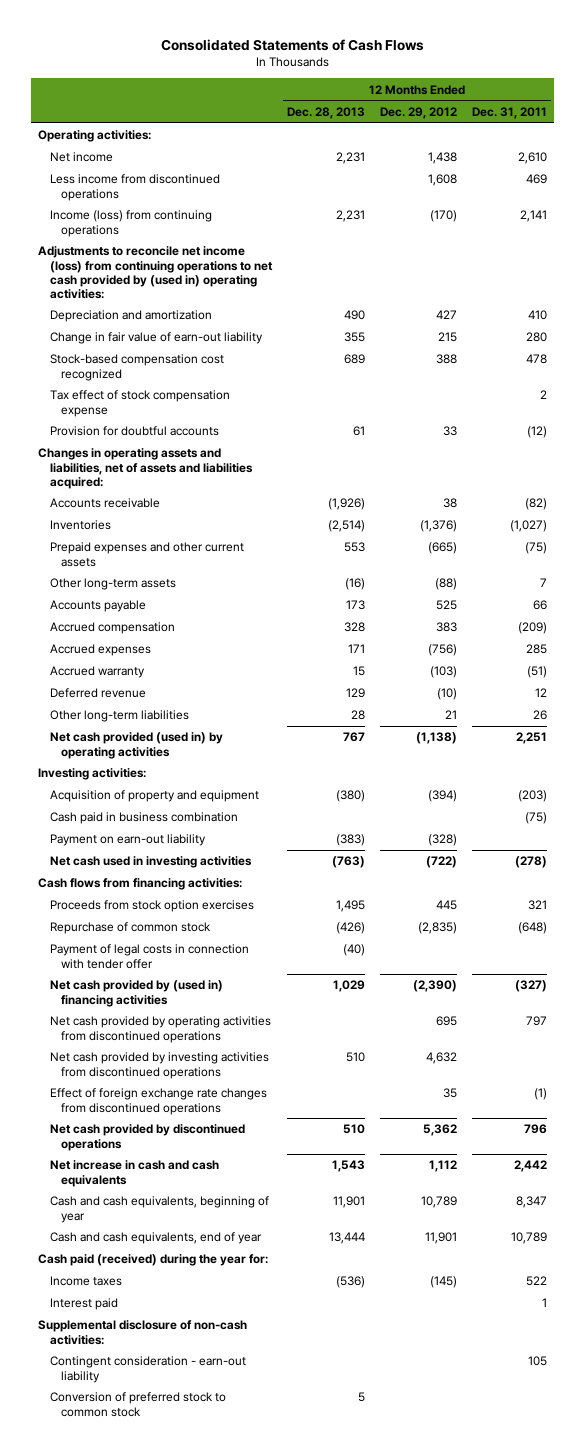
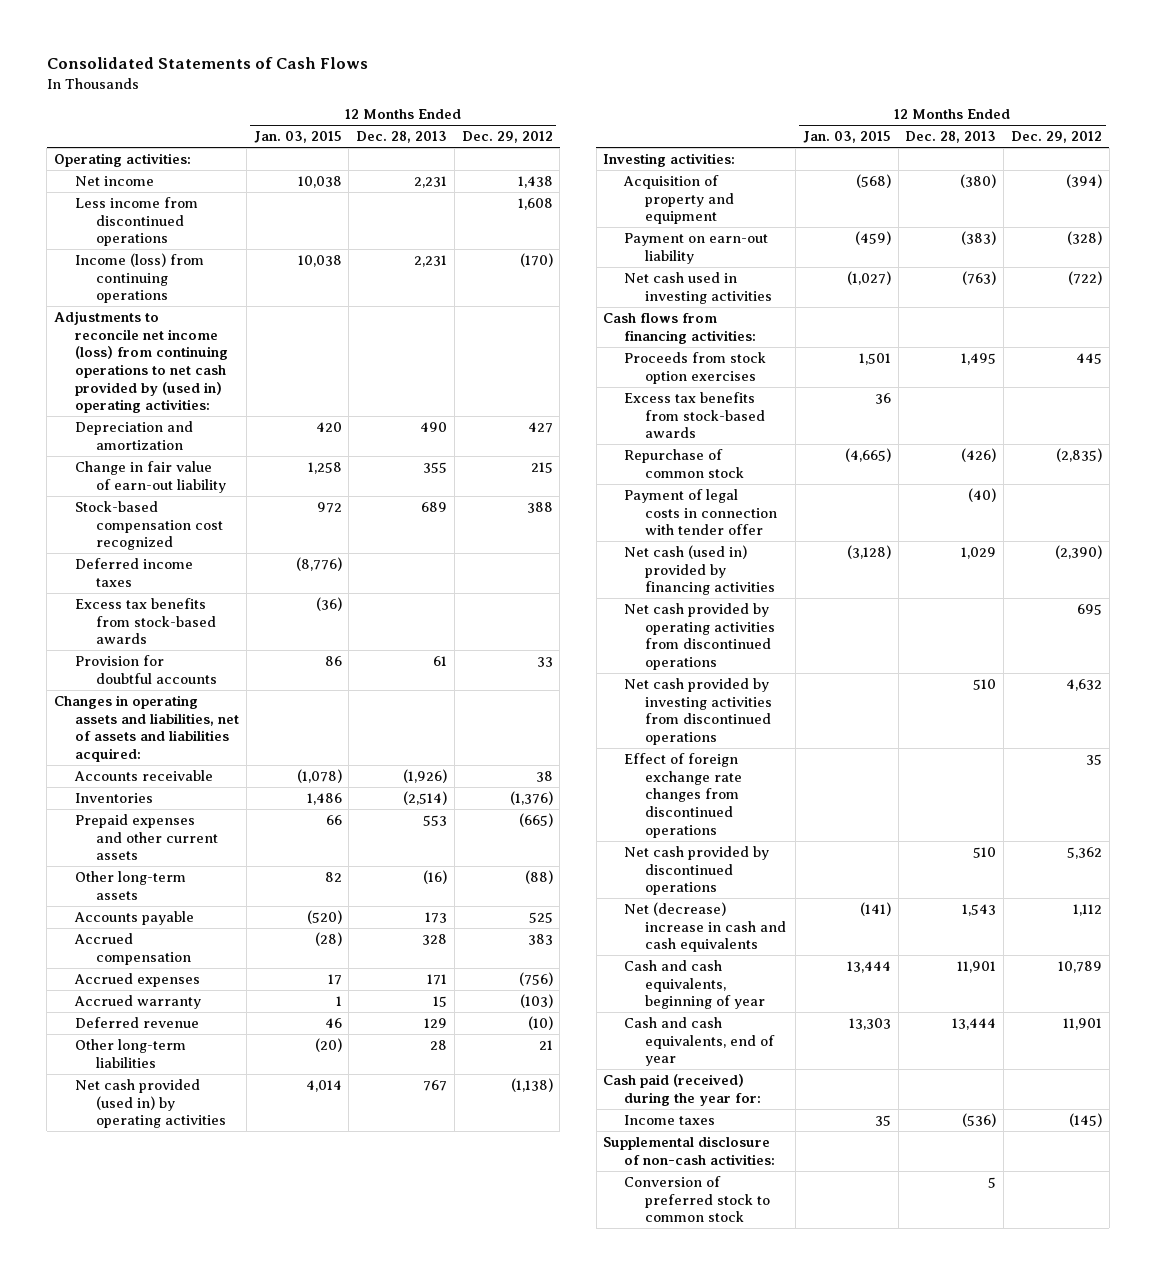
[471,106,547,119] Dec. 31, 2011 -> none
none -> [253,131,342,144] Jan. 03, 2015
[49,390,230,417] Tax effect of stock compensation expense -> none
none -> [74,558,193,587] Deferred income taxes
none -> [74,598,216,645] Excess tax benefits from stock-based awards
[49,812,238,825] Cash paid in business combination -> none
none -> [624,392,766,439] Excess tax benefits from stock-based awards
[49,980,223,1007] Net cash provided by (used in) financing activities -> [624,545,776,596] Net cash (used in) provided by financing activities
[49,1160,219,1187] Net increase in cash and cash equivalents -> [624,902,787,953] Net (decrease) increase in cash and cash equivalents
[49,1298,118,1311] Interest paid -> none
[49,1356,246,1383] Contingent consideration - earn-out liability -> none

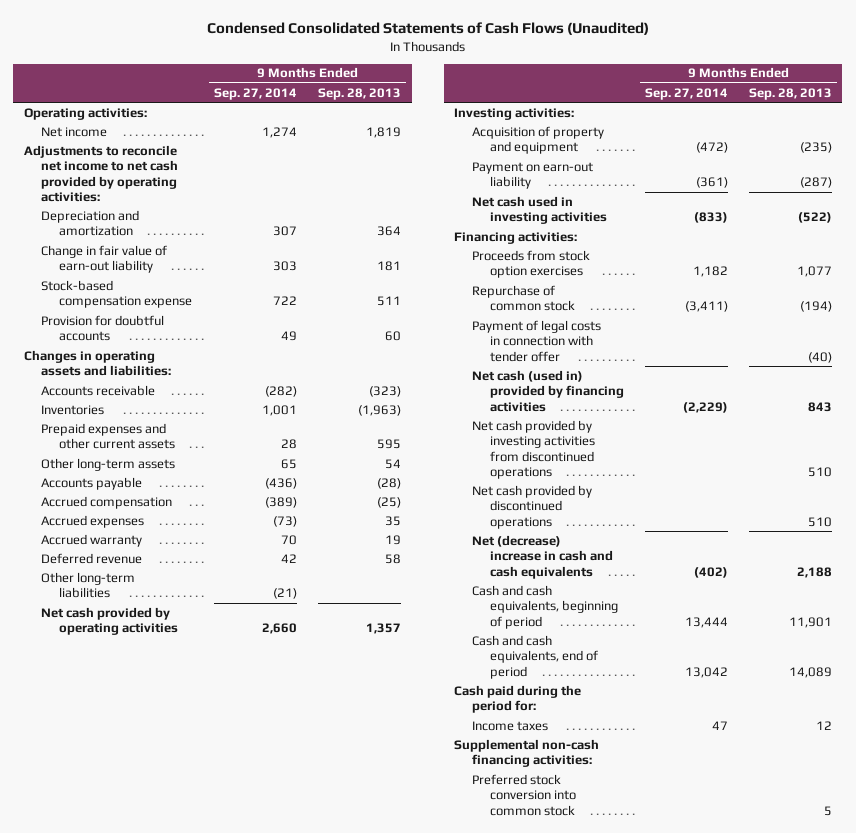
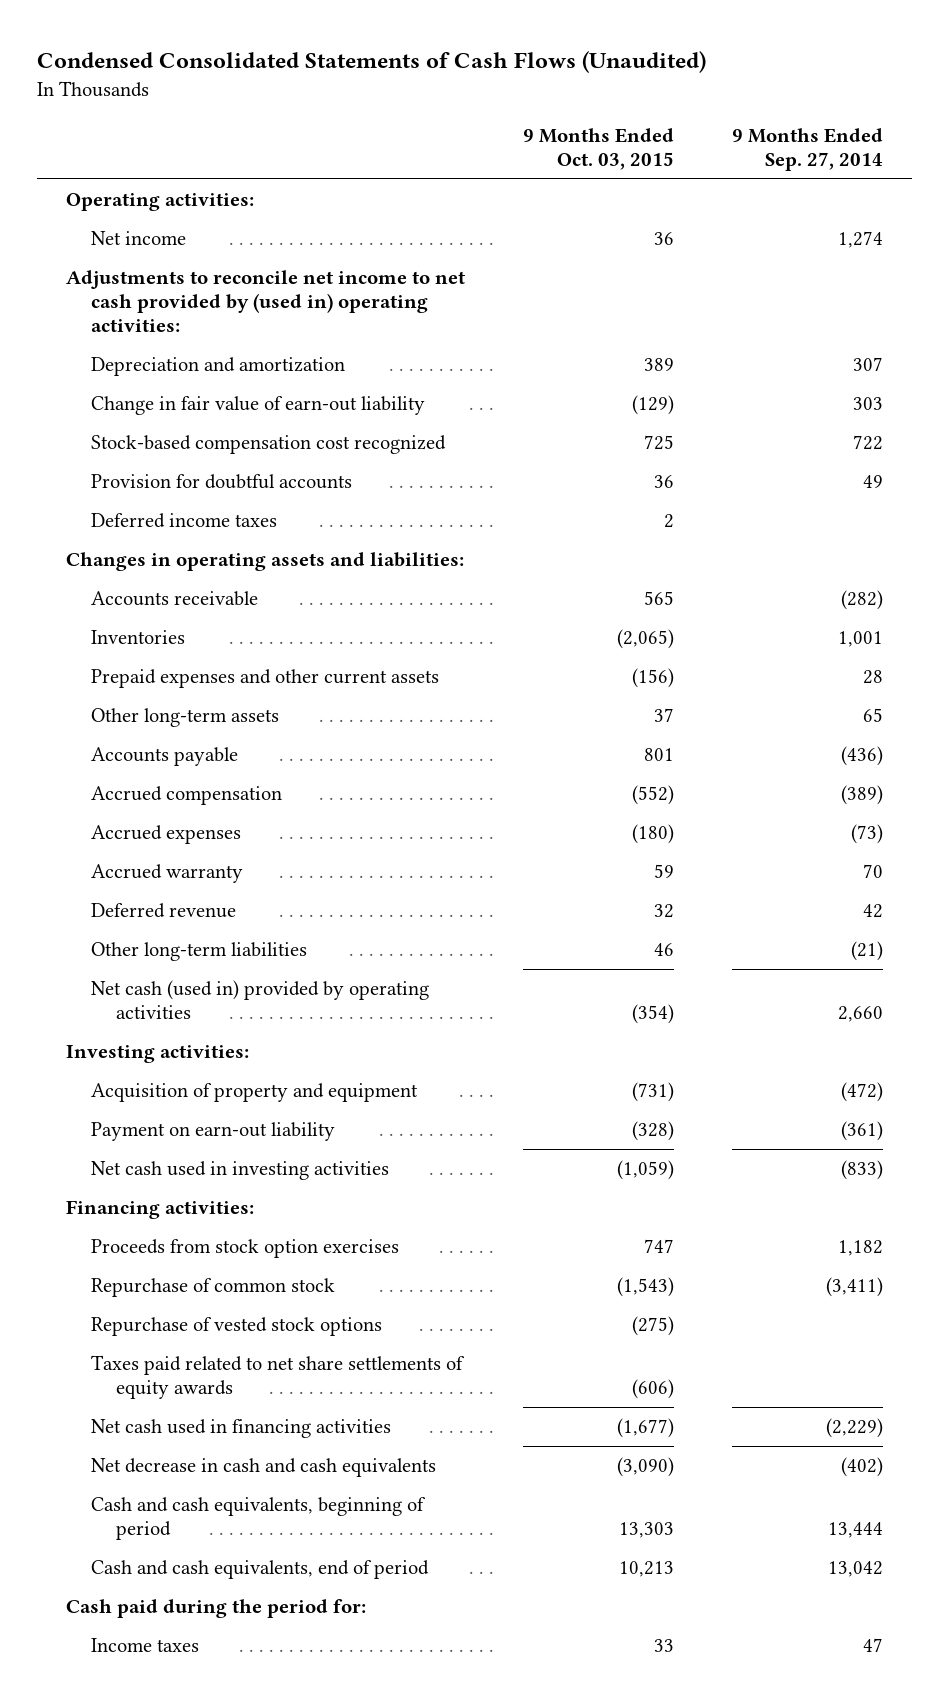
[318,87,402,100] Sep. 28, 2013 -> none
none -> [523,128,675,171] 9 Months Ended Oct. 03, 2015
[23,144,179,202] Adjustments to reconcile net income to net cash provided by operating activities: -> [65,270,465,333] Adjustments to reconcile net income to net cash provided by (used in) operating activities:
[41,279,193,309] Stock-based compensation expense -> [91,435,447,455] Stock-based compensation cost recognized
none -> [91,513,278,529] Deferred income taxes
[41,606,179,636] Net cash provided by operating activities -> [91,980,430,1020] Net cash (used in) provided by operating activities
[472,319,602,362] Payment of legal costs in connection with tender offer -> none
[472,419,596,479] Net cash provided by investing activities from discontinued operations -> none
[472,484,593,529] Net cash provided by discontinued operations -> none
none -> [91,1317,383,1337] Repurchase of vested stock options
none -> [91,1355,466,1400] Taxes paid related to net share settlements of equity awards
[472,369,625,412] Net cash (used in) provided by financing activities -> [91,1419,392,1439] Net cash used in financing activities
[472,534,614,579] Net (decrease) increase in cash and cash equivalents -> [91,1458,437,1478] Net decrease in cash and cash equivalents
[454,738,600,768] Supplemental non-cash financing activities: -> none
[472,773,577,816] Preferred stock conversion into common stock -> none

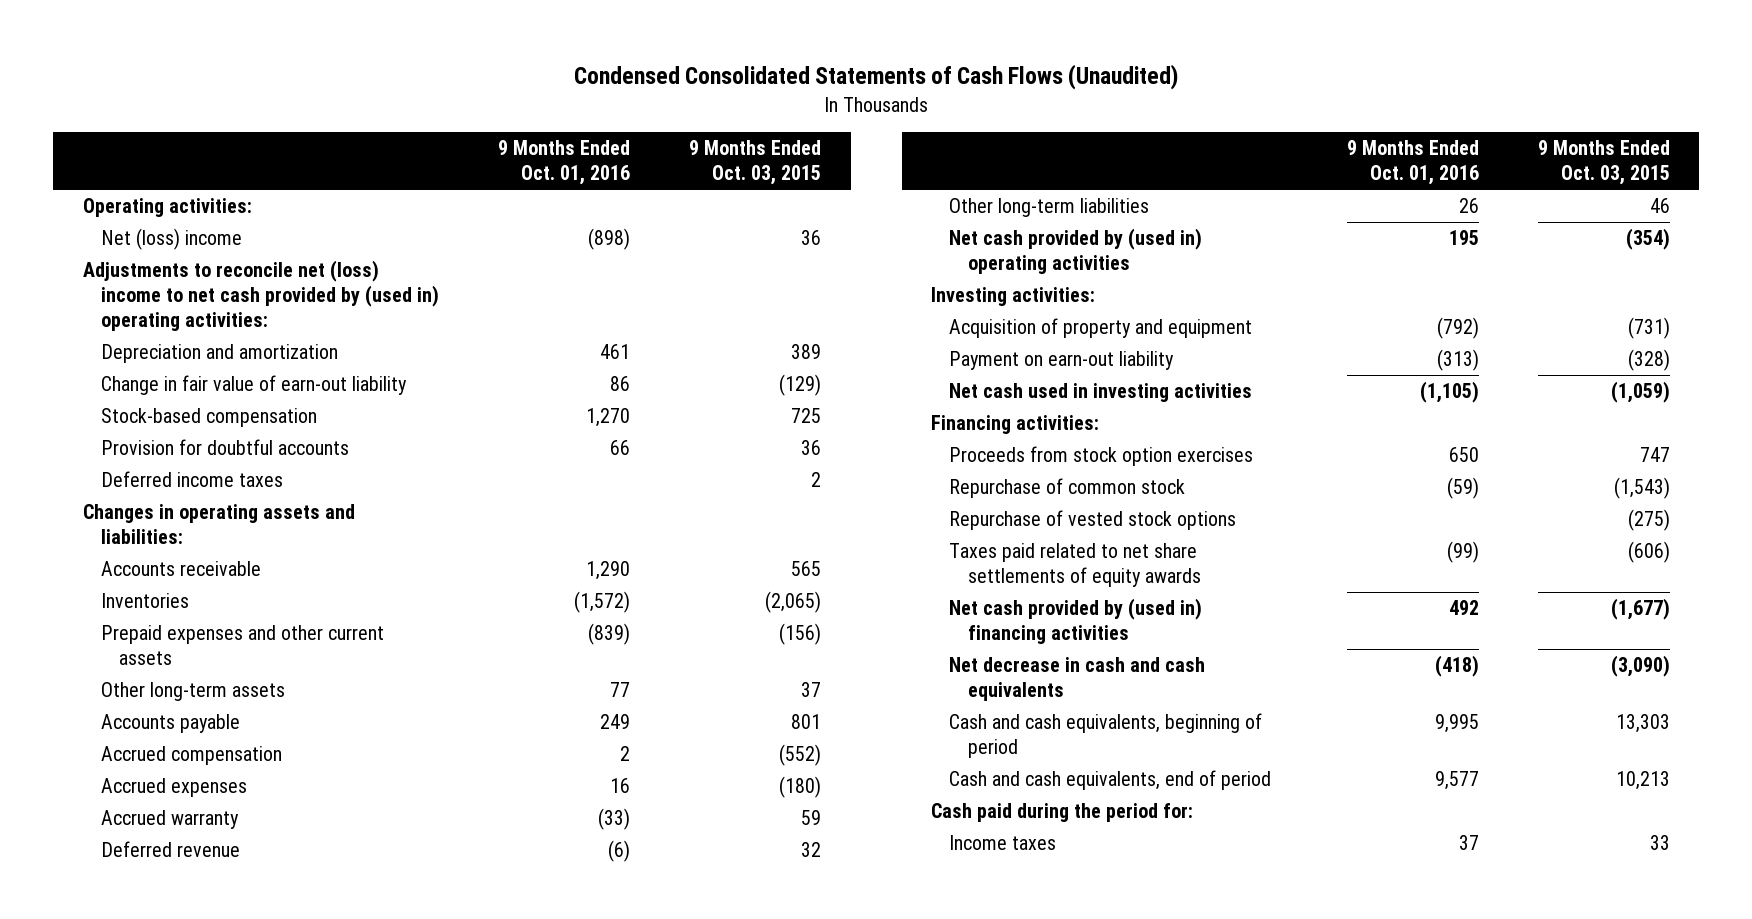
[732,128,884,172] 9 Months Ended Sep. 27, 2014 -> none
none -> [498,140,631,186] 9 Months Ended Oct. 01, 2016
[91,231,187,246] Net income -> [100,228,242,251] Net (loss) income
[65,270,465,333] Adjustments to reconcile net income to net cash provided by (used in) operating activities: -> [82,260,439,332] Adjustments to reconcile net (loss) income to net cash provided by (used in) operating activities:
[91,435,447,455] Stock-based compensation cost recognized -> [100,408,317,428] Stock-based compensation
[91,980,430,1020] Net cash (used in) provided by operating activities -> [949,228,1203,275] Net cash provided by (used in) operating activities
[91,1419,392,1439] Net cash used in financing activities -> [949,598,1203,645] Net cash provided by (used in) financing activities

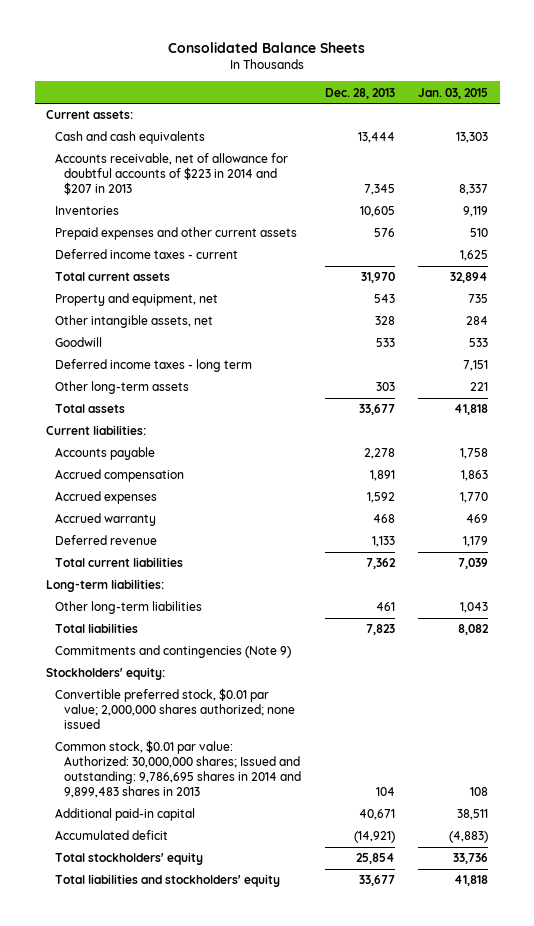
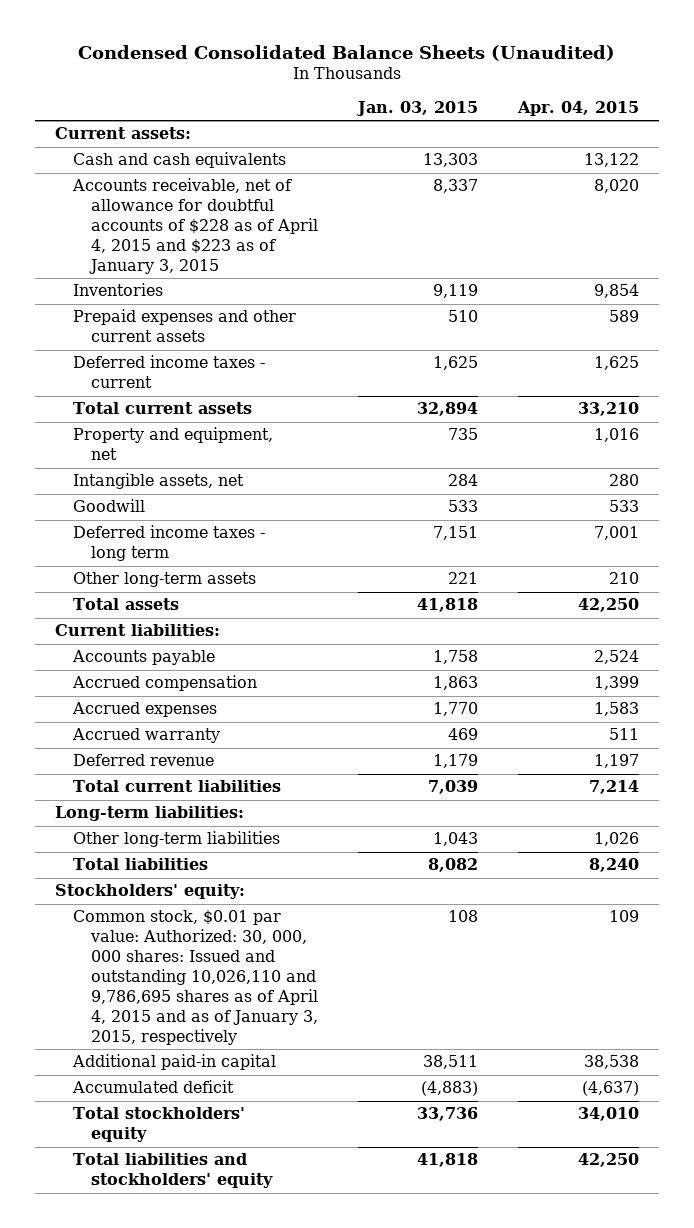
[168,42,366,54] Consolidated Balance Sheets -> [78,44,616,61] Condensed Consolidated Balance Sheets (Unaudited)
[324,87,395,99] Dec. 28, 2013 -> none
none -> [517,101,640,117] Apr. 04, 2015
[55,153,289,196] Accounts receivable, net of allowance for doubtful accounts of $223 in 2014 and $207 in 2013 -> [71,178,318,274] Accounts receivable, net of allowance for doubtful accounts of $228 as of April 4, 2015 and $223 as of January 3, 2015
[55,315,214,329] Other intangible assets, net -> [72,473,244,490] Intangible assets, net
[55,645,292,659] Commitments and contingencies (Note 9) -> none
[55,688,296,730] Convertible preferred stock, $0.01 par value; 2,000,000 shares authorized; none issued -> none
[55,740,302,799] Common stock, $0.01 par value: Authorized: 30,000,000 shares; Issued and outstanding: 9,786,695 shares in 2014 and 9,899,483 shares in 2013 -> [72,910,318,1045] Common stock, $0.01 par value: Authorized: 30, 000, 000 shares: Issued and outstanding 10,026,110 and 9,786,695 shares as of April 4, 2015 and as of January 3, 2015, respectively

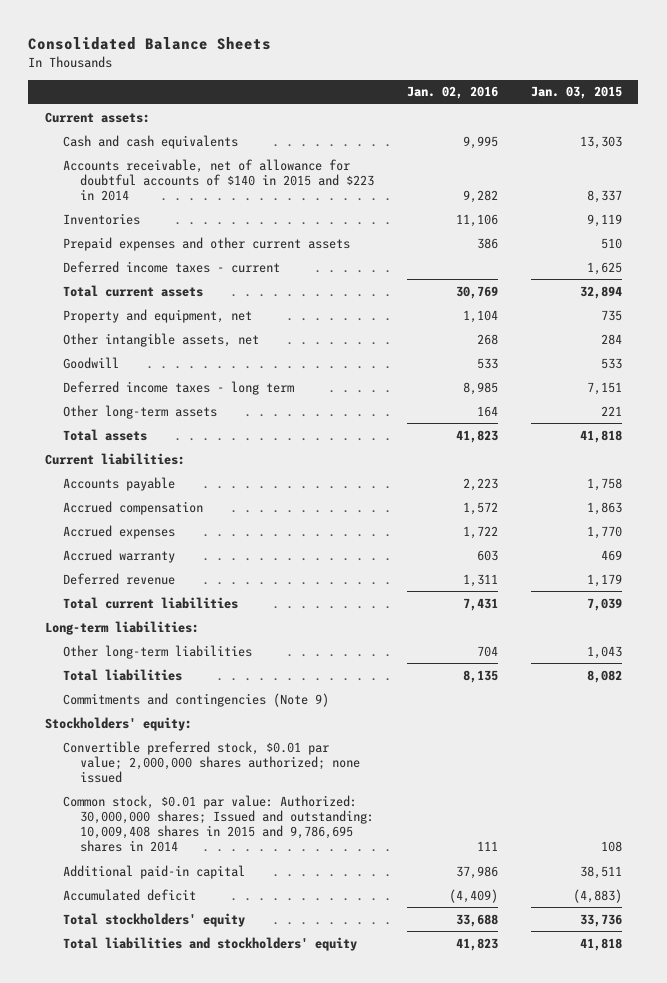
[78,44,616,61] Condensed Consolidated Balance Sheets (Unaudited) -> [28,36,272,50] Consolidated Balance Sheets
[517,101,640,117] Apr. 04, 2015 -> none
none -> [407,86,499,100] Jan. 02, 2016
[71,178,318,274] Accounts receivable, net of allowance for doubtful accounts of $228 as of April 4, 2015 and $223 as of January 3, 2015 -> [62,158,375,202] Accounts receivable, net of allowance for doubtful accounts of $140 in 2015 and $223 in 2014
[72,473,244,490] Intangible assets, net -> [62,332,259,347] Other intangible assets, net
none -> [62,692,329,707] Commitments and contingencies (Note 9)
none -> [62,740,361,784] Convertible preferred stock, $0.01 par value; 2,000,000 shares authorized; none issued
[72,910,318,1045] Common stock, $0.01 par value: Authorized: 30, 000, 000 shares: Issued and outstanding 10,026,110 and 9,786,695 shares as of April 4, 2015 and as of January 3, 2015, respectively -> [62,794,375,853] Common stock, $0.01 par value: Authorized: 30,000,000 shares; Issued and outstanding: 10,009,408 shares in 2015 and 9,786,695 shares in 2014

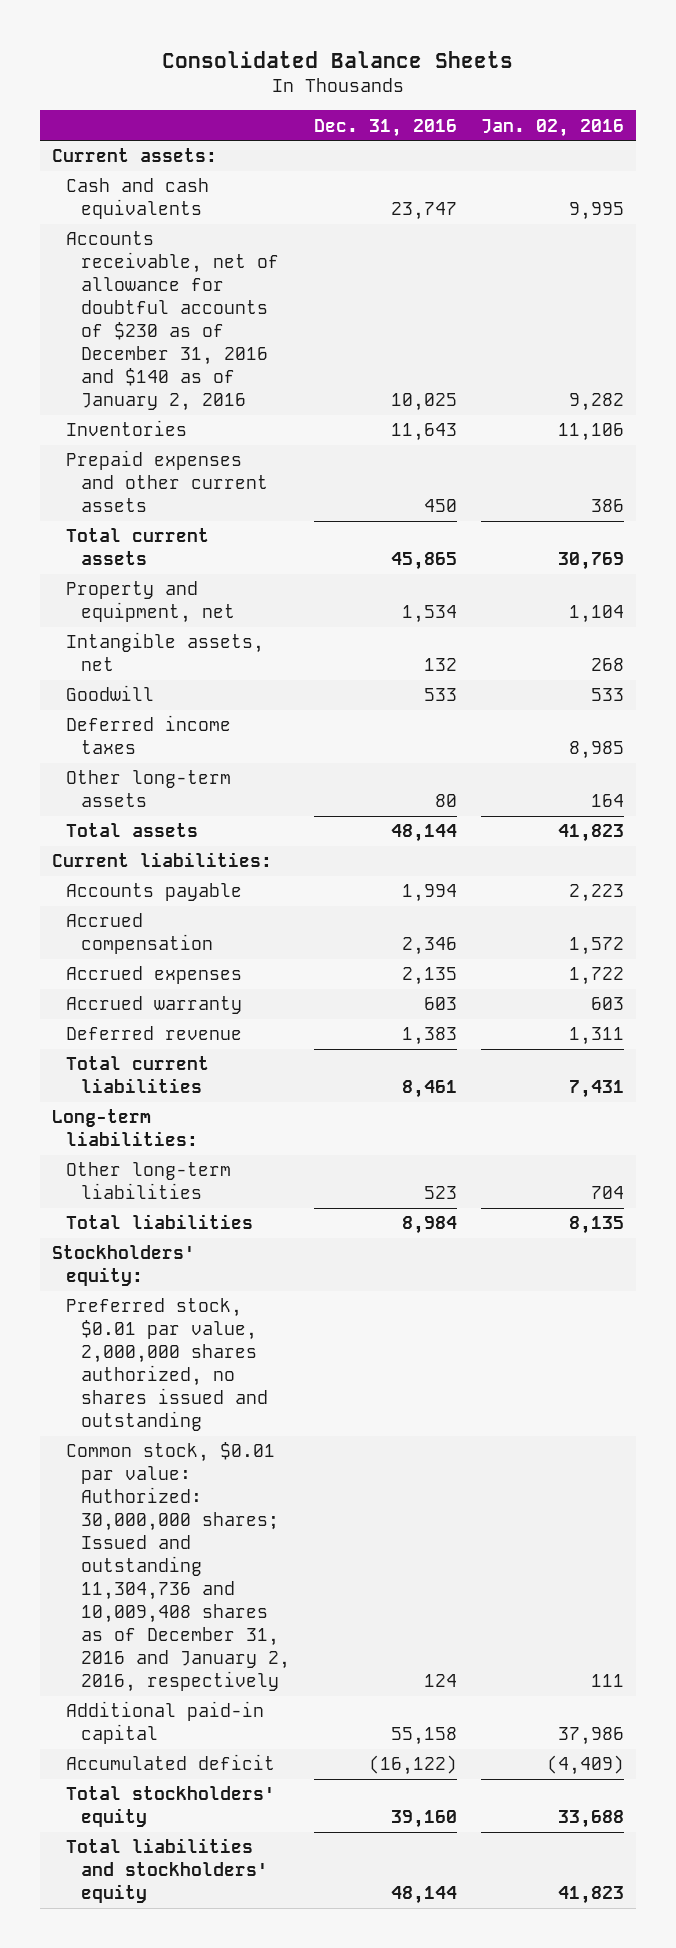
[530,86,622,100] Jan. 03, 2015 -> none
none -> [313,118,457,137] Dec. 31, 2016
[62,158,375,202] Accounts receivable, net of allowance for doubtful accounts of $140 in 2015 and $223 in 2014 -> [66,231,279,412] Accounts receivable, net of allowance for doubtful accounts of $230 as of December 31, 2016 and $140 as of January 2, 2016
[62,260,280,273] Deferred income taxes - current -> none
[62,332,259,347] Other intangible assets, net -> [66,632,265,672] Intangible assets, net
[62,380,294,395] Deferred income taxes - long term -> [66,715,232,755] Deferred income taxes
[62,692,329,707] Commitments and contingencies (Note 9) -> none
[62,740,361,784] Convertible preferred stock, $0.01 par value; 2,000,000 shares authorized; none issued -> [66,1298,268,1432] Preferred stock, $0.01 par value, 2,000,000 shares authorized, no shares issued and outstanding
[62,794,375,853] Common stock, $0.01 par value: Authorized: 30,000,000 shares; Issued and outstanding: 10,009,408 shares in 2015 and 9,786,695 shares in 2014 -> [66,1442,290,1693] Common stock, $0.01 par value: Authorized: 30,000,000 shares; Issued and outstanding 11,304,736 and 10,009,408 shares as of December 31, 2016 and January 2, 2016, respectively

